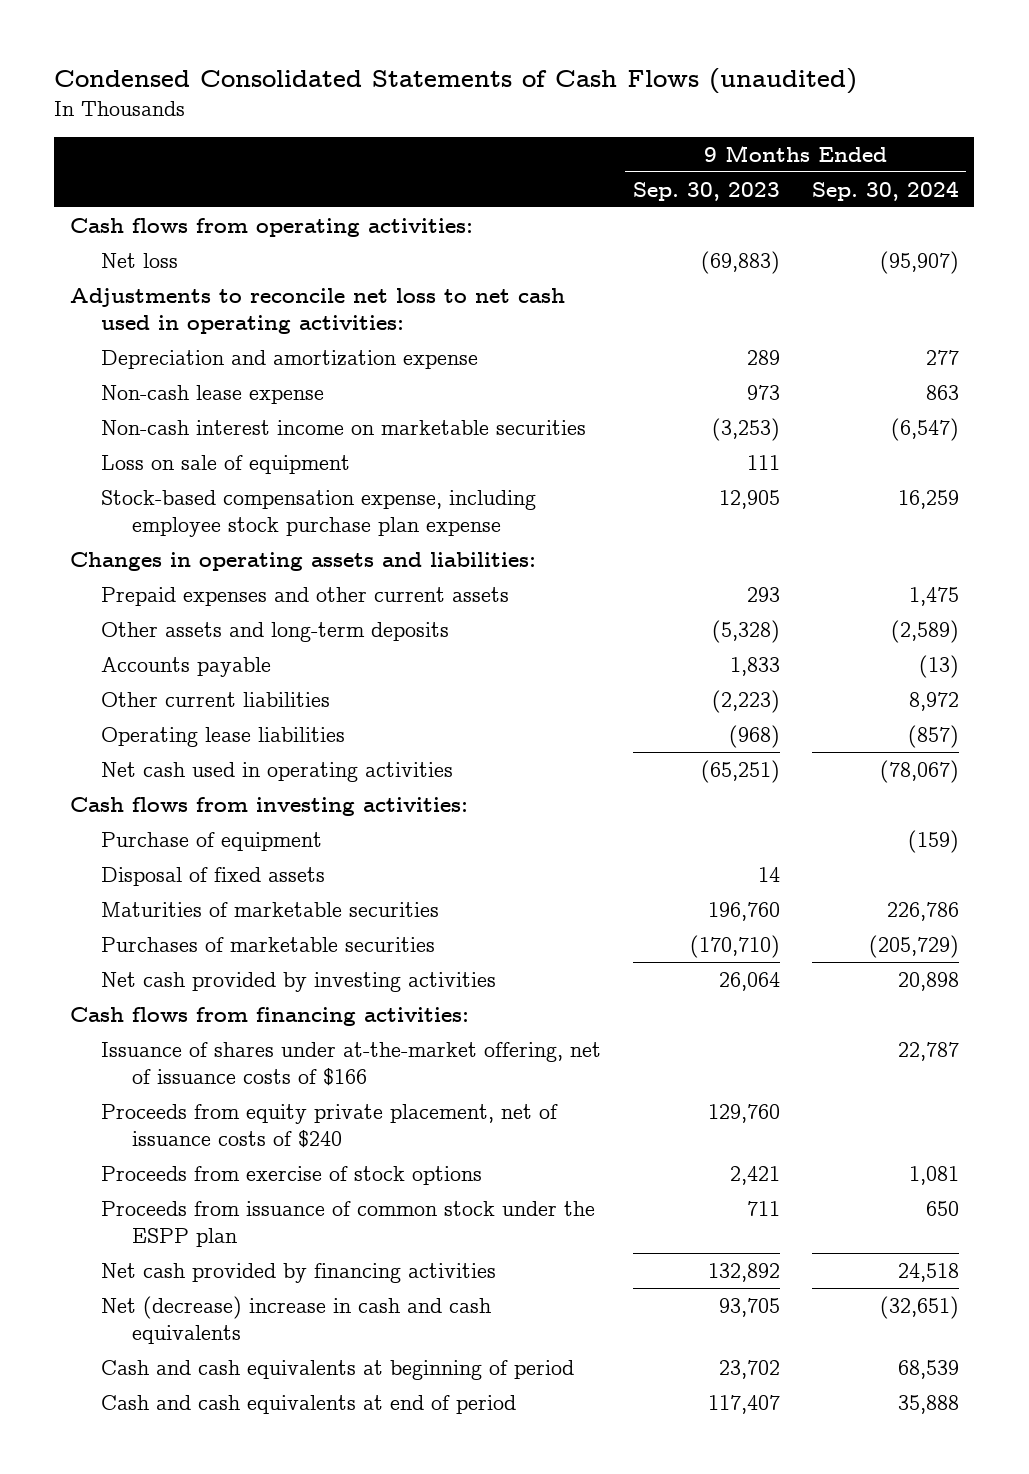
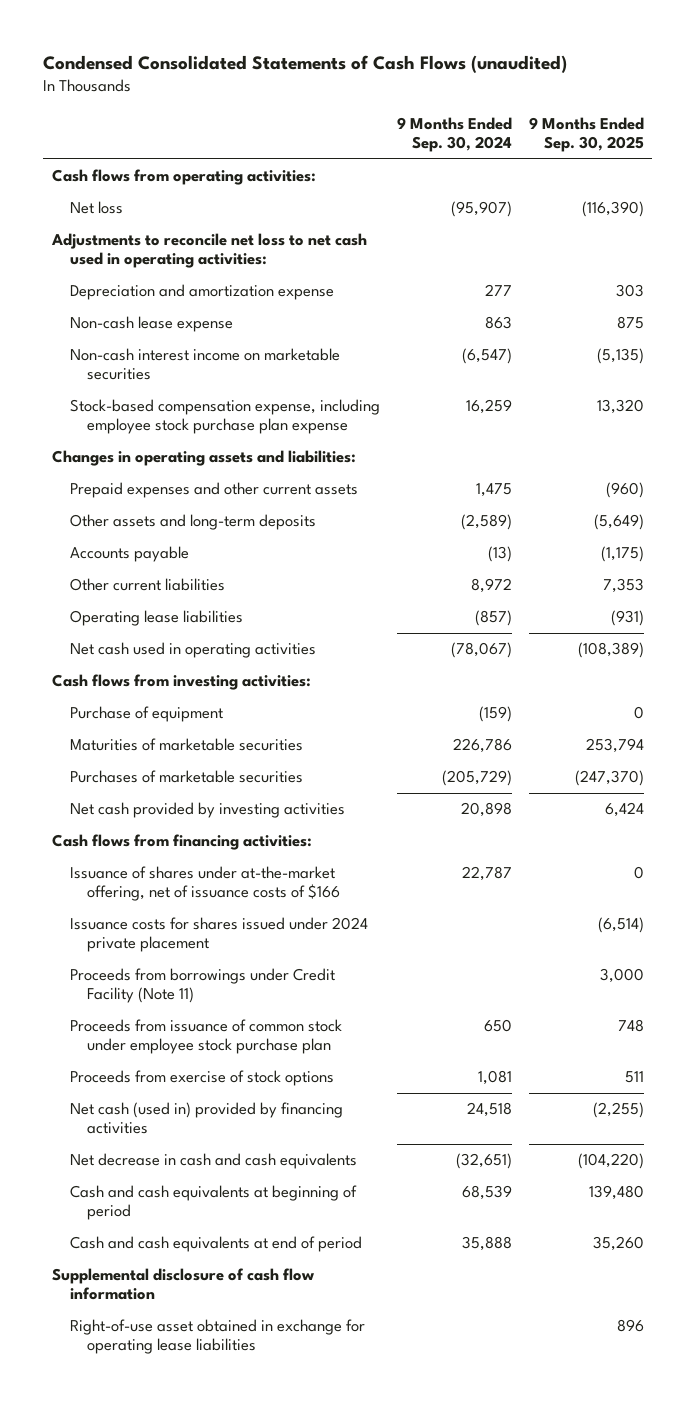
[632,181,780,201] Sep. 30, 2023 -> none
none -> [528,117,644,153] 9 Months Ended Sep. 30, 2025
[100,454,350,474] Loss on sale of equipment -> none
[100,866,325,886] Disposal of fixed assets -> none
[100,1103,558,1148] Proceeds from equity private placement, net of issuance costs of $240 -> none
none -> [69,917,368,953] Issuance costs for shares issued under 2024 private placement
none -> [69,968,335,1004] Proceeds from borrowings under Credit Facility (Note 11)
none -> [69,1019,342,1055] Proceeds from issuance of common stock under employee stock purchase plan
[100,1200,595,1247] Proceeds from issuance of common stock under the ESPP plan -> none
[100,1262,496,1283] Net cash provided by financing activities -> [69,1102,343,1135] Net cash (used in) provided by financing activities
[100,1295,491,1344] Net (decrease) increase in cash and cash equivalents -> [69,1153,357,1170] Net decrease in cash and cash equivalents
none -> [51,1268,314,1301] Supplemental disclosure of cash flow information
none -> [69,1319,365,1355] Right-of-use asset obtained in exchange for operating lease liabilities

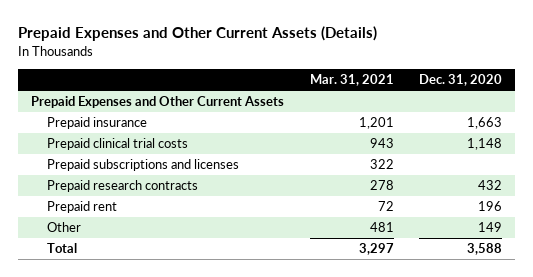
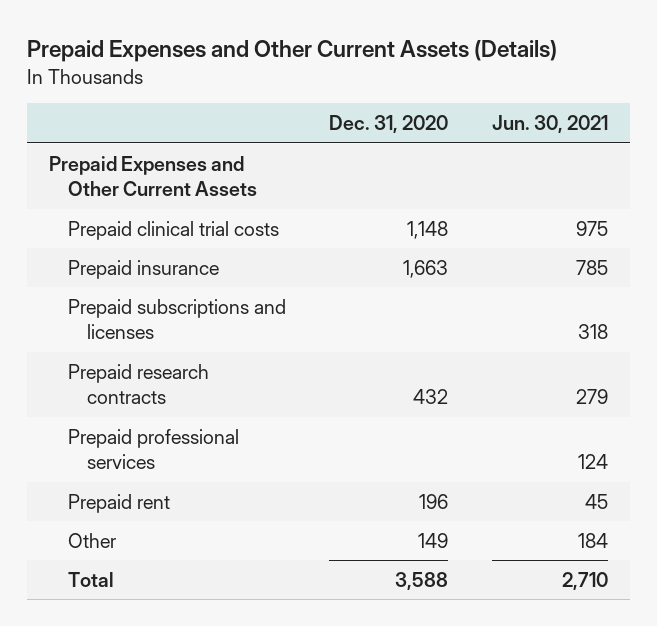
[309,74,394,87] Mar. 31, 2021 -> none
none -> [491,115,608,134] Jun. 30, 2021
[47,117,148,130] Prepaid insurance -> [67,259,219,279] Prepaid insurance
none -> [67,428,239,470] Prepaid professional services

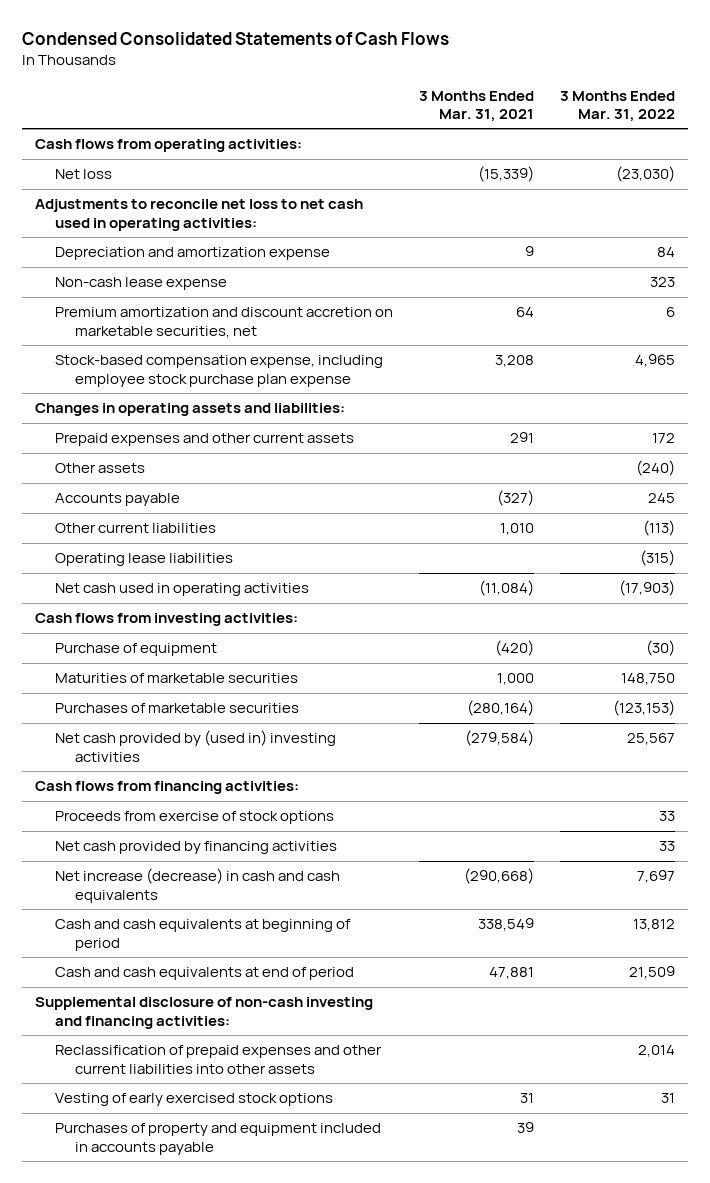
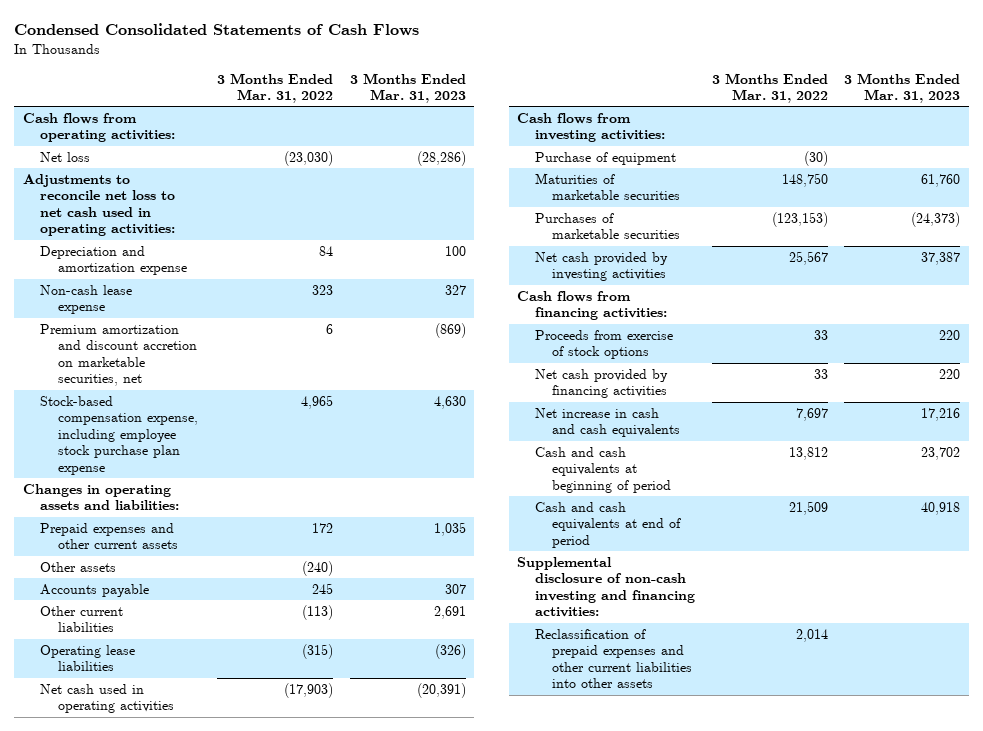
[419,90,535,123] 3 Months Ended Mar. 31, 2021 -> none
none -> [350,72,467,103] 3 Months Ended Mar. 31, 2023
[54,730,336,762] Net cash provided by (used in) investing activities -> [534,251,668,282] Net cash provided by investing activities
[54,868,340,903] Net increase (decrease) in cash and cash equivalents -> [534,407,681,438] Net increase in cash and cash equivalents
[54,1093,333,1107] Vesting of early exercised stock options -> none
[54,1123,381,1155] Purchases of property and equipment included in accounts payable -> none

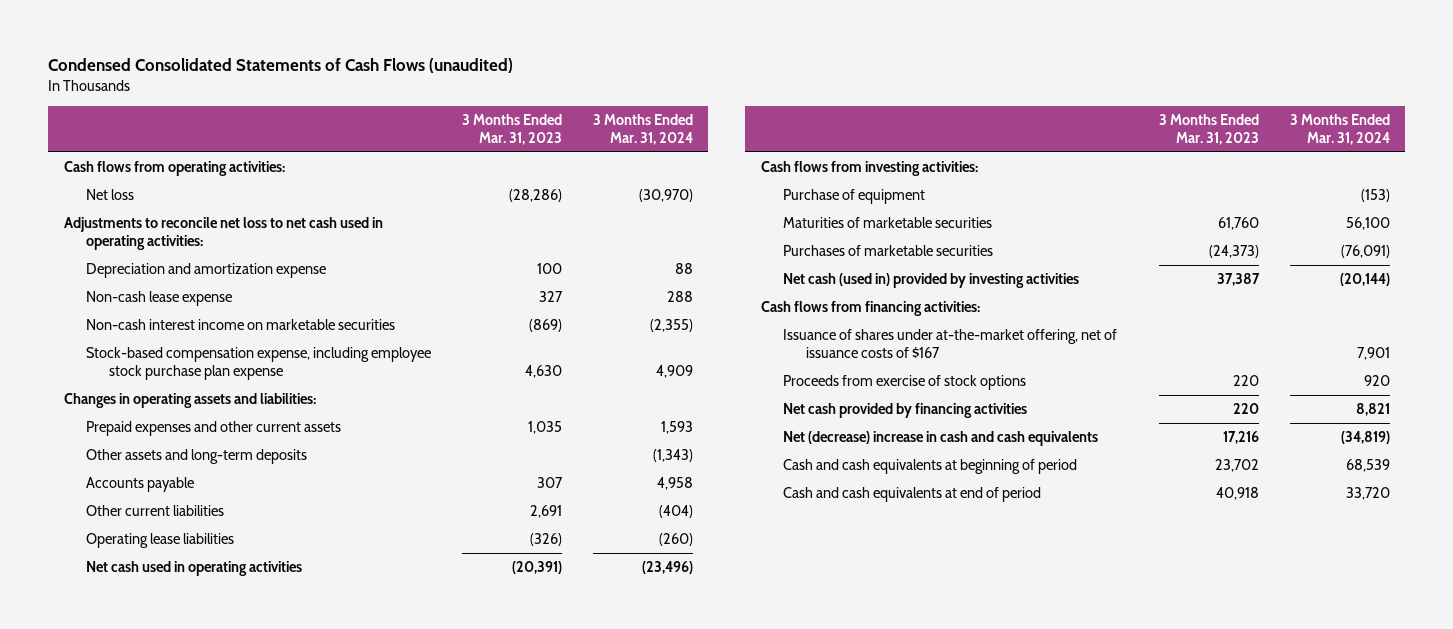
[14,23,420,37] Condensed Consolidated Statements of Cash Flows -> [48,57,514,73] Condensed Consolidated Statements of Cash Flows (unaudited)
[217,72,334,103] 3 Months Ended Mar. 31, 2022 -> none
none -> [592,113,693,145] 3 Months Ended Mar. 31, 2024
[40,323,197,387] Premium amortization and discount accretion on marketable securities, net -> [86,319,396,331] Non-cash interest income on marketable securities
[40,561,117,572] Other assets -> none
none -> [86,449,308,465] Other assets and long-term deposits
[534,251,668,282] Net cash provided by investing activities -> [783,273,1080,289] Net cash (used in) provided by investing activities
none -> [783,329,1118,359] Issuance of shares under at-the-market offering, net of issuance costs of $167
[534,407,681,438] Net increase in cash and cash equivalents -> [783,431,1099,447] Net (decrease) increase in cash and cash equivalents
[517,556,695,618] Supplemental disclosure of non-cash investing and financing activities: -> none
[534,628,693,689] Reclassification of prepaid expenses and other current liabilities into other assets -> none

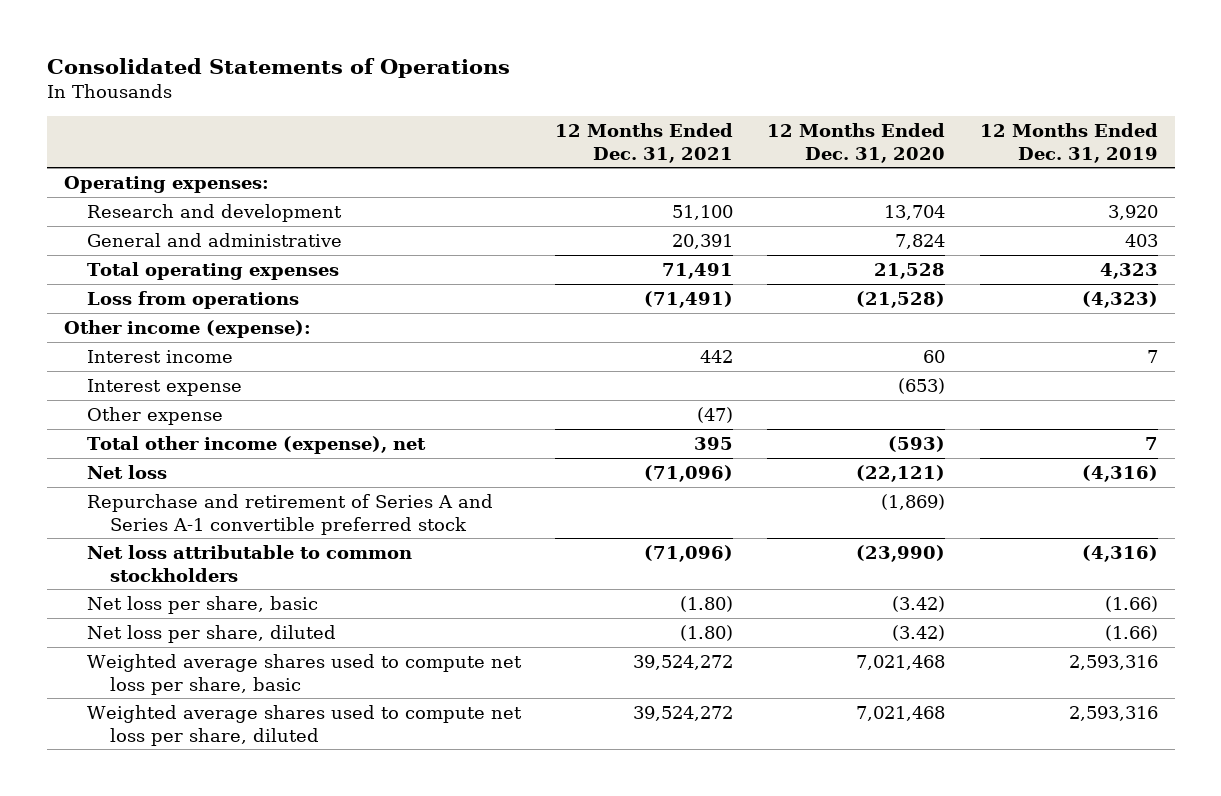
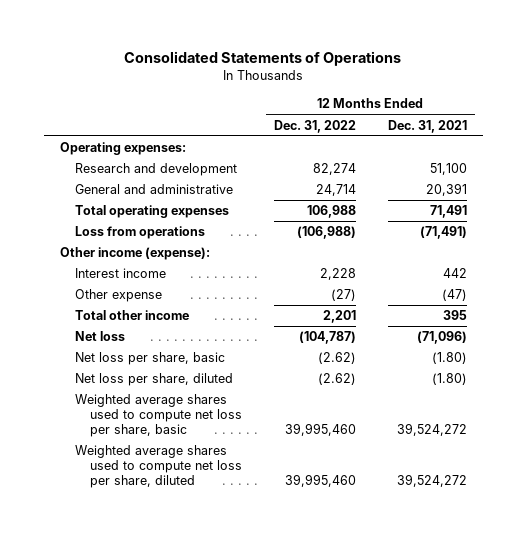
[767,122,946,163] 12 Months Ended Dec. 31, 2020 -> none
[979,122,1158,163] 12 Months Ended Dec. 31, 2019 -> none
none -> [273,119,356,133] Dec. 31, 2022
[86,378,242,396] Interest expense -> none
[86,435,426,454] Total other income (expense), net -> [74,310,189,321] Total other income
[86,493,493,535] Repurchase and retirement of Series A and Series A-1 convertible preferred stock -> none
[86,544,412,582] Net loss attributable to common stockholders -> none

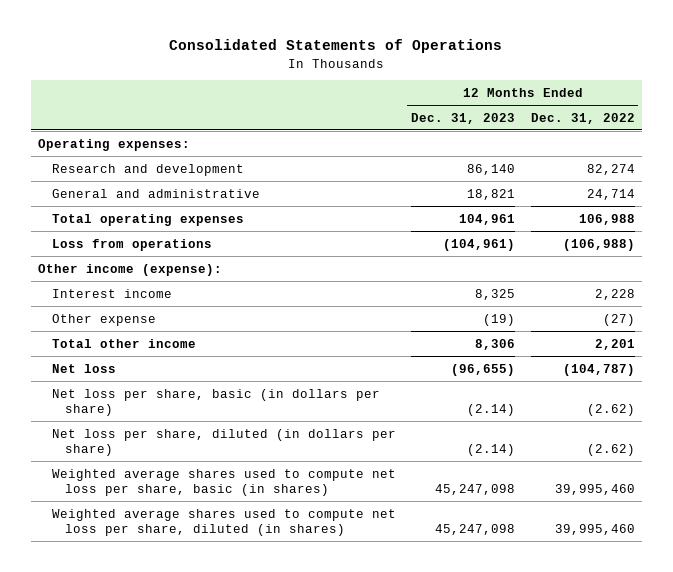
[387,119,467,133] Dec. 31, 2021 -> none
none -> [411,112,516,124] Dec. 31, 2023
[74,352,225,366] Net loss per share, basic -> [51,388,380,416] Net loss per share, basic (in dollars per share)
[74,373,233,387] Net loss per share, diluted -> [51,428,396,456] Net loss per share, diluted (in dollars per share)
[74,394,242,438] Weighted average shares used to compute net loss per share, basic -> [51,468,396,496] Weighted average shares used to compute net loss per share, basic (in shares)
[74,445,242,489] Weighted average shares used to compute net loss per share, diluted -> [51,508,396,536] Weighted average shares used to compute net loss per share, diluted (in shares)

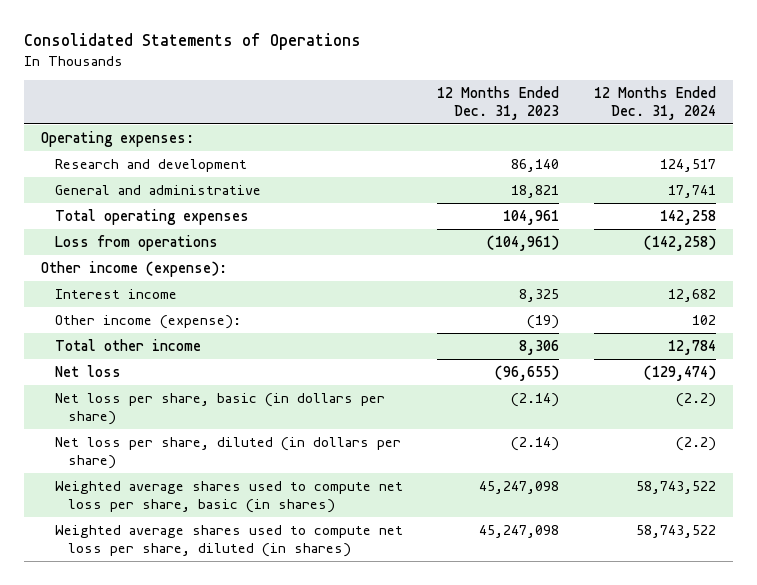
[530,112,635,124] Dec. 31, 2022 -> none
none -> [593,86,716,120] 12 Months Ended Dec. 31, 2024
[51,313,156,326] Other expense -> [54,314,241,329] Other income (expense):

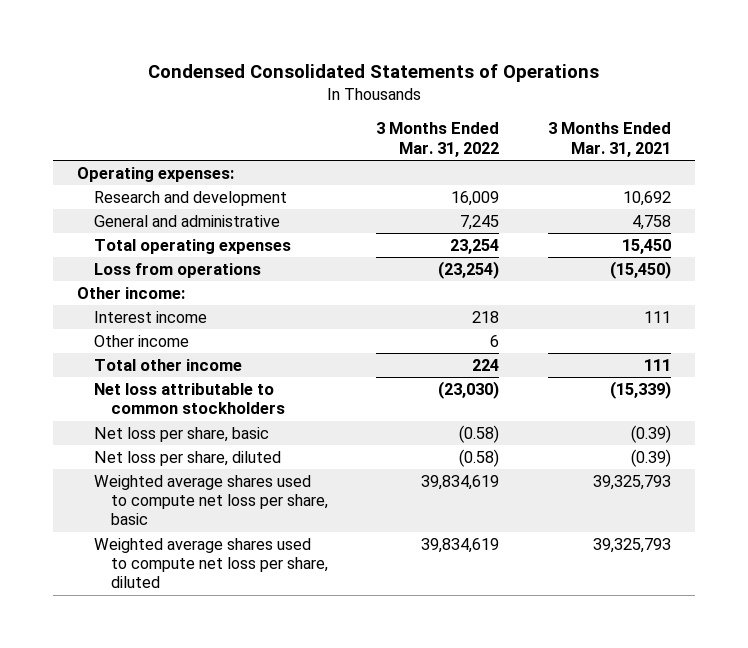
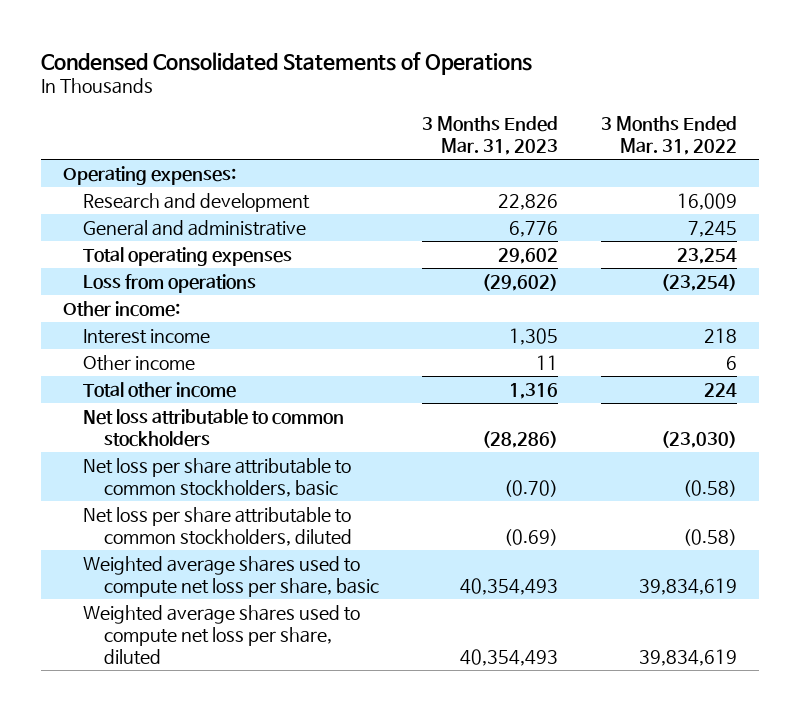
[547,122,671,157] 3 Months Ended Mar. 31, 2021 -> none
none -> [422,115,559,156] 3 Months Ended Mar. 31, 2023
[93,427,269,443] Net loss per share, basic -> [83,457,352,498] Net loss per share attributable to common stockholders, basic
[93,451,281,467] Net loss per share, diluted -> [83,506,352,547] Net loss per share attributable to common stockholders, diluted

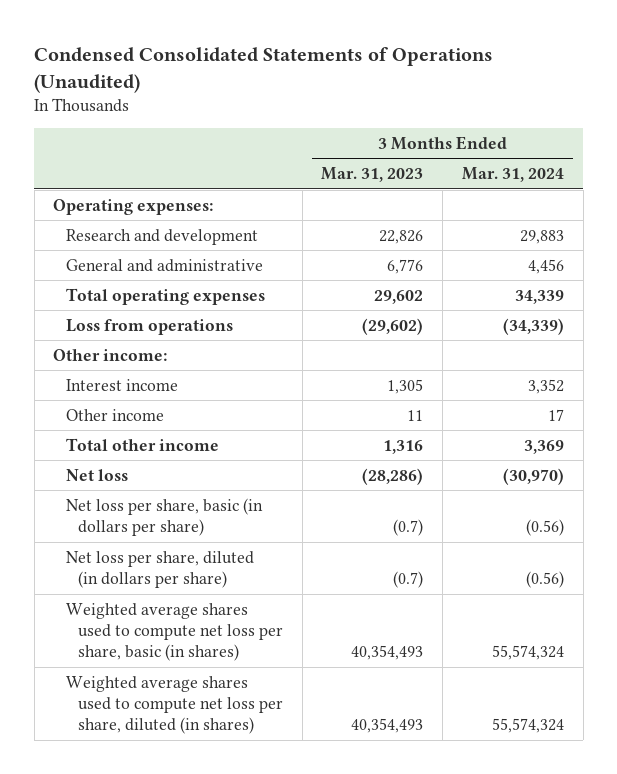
[41,51,533,75] Condensed Consolidated Statements of Operations -> [34,46,494,93] Condensed Consolidated Statements of Operations (Unaudited)
[601,115,738,156] 3 Months Ended Mar. 31, 2022 -> none
none -> [461,167,564,183] Mar. 31, 2024
[83,408,345,448] Net loss attributable to common stockholders -> [65,468,128,481] Net loss
[83,457,352,498] Net loss per share attributable to common stockholders, basic -> [65,497,263,537] Net loss per share, basic (in dollars per share)
[504,480,559,498] (0.70) -> [393,519,424,537] (0.7)
[83,506,352,547] Net loss per share attributable to common stockholders, diluted -> [65,550,254,589] Net loss per share, diluted (in dollars per share)
[504,529,559,547] (0.69) -> [393,571,424,589] (0.7)
[83,555,379,598] Weighted average shares used to compute net loss per share, basic -> [65,602,283,662] Weighted average shares used to compute net loss per share, basic (in shares)
[83,604,361,666] Weighted average shares used to compute net loss per share, diluted -> [65,675,283,735] Weighted average shares used to compute net loss per share, diluted (in shares)

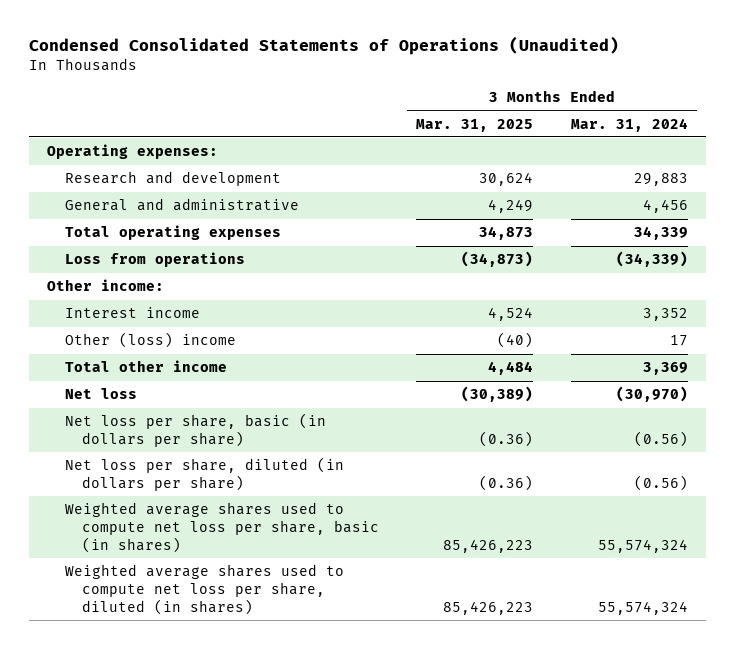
[321,167,424,183] Mar. 31, 2023 -> none
none -> [416,118,534,132] Mar. 31, 2025
[65,408,164,421] Other income -> [64,332,236,349] Other (loss) income

